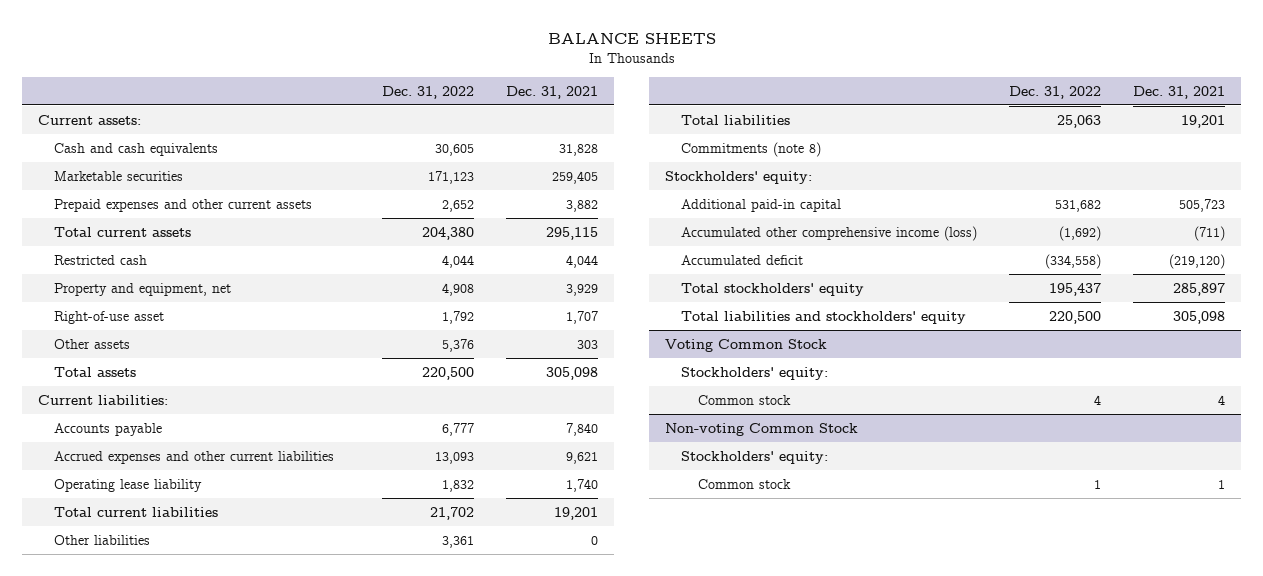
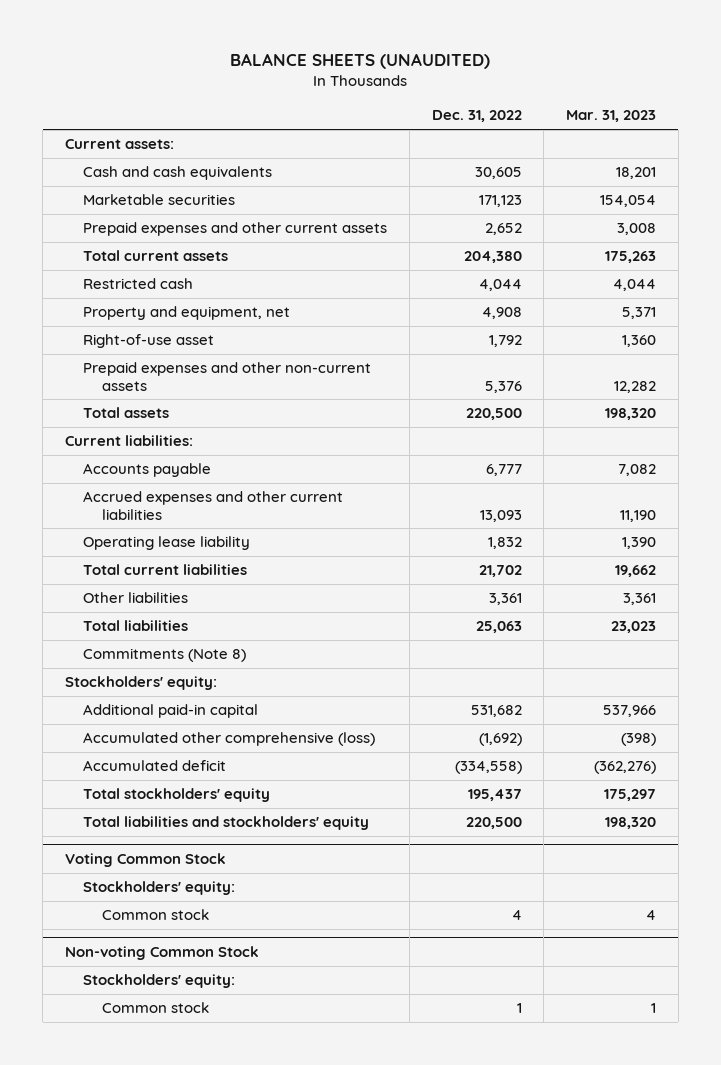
[547,33,716,45] BALANCE SHEETS -> [230,52,491,69] BALANCE SHEETS (UNAUDITED)
[506,85,599,99] Dec. 31, 2021 -> none
none -> [566,110,657,123] Mar. 31, 2023
[54,338,131,349] Other assets -> [83,362,372,391] Prepaid expenses and other non-current assets
[681,141,822,157] Commitments (note 8) -> [83,648,247,663] Commitments (Note 8)
[681,225,978,241] Accumulated other comprehensive income (loss) -> [83,732,376,747] Accumulated other comprehensive (loss)

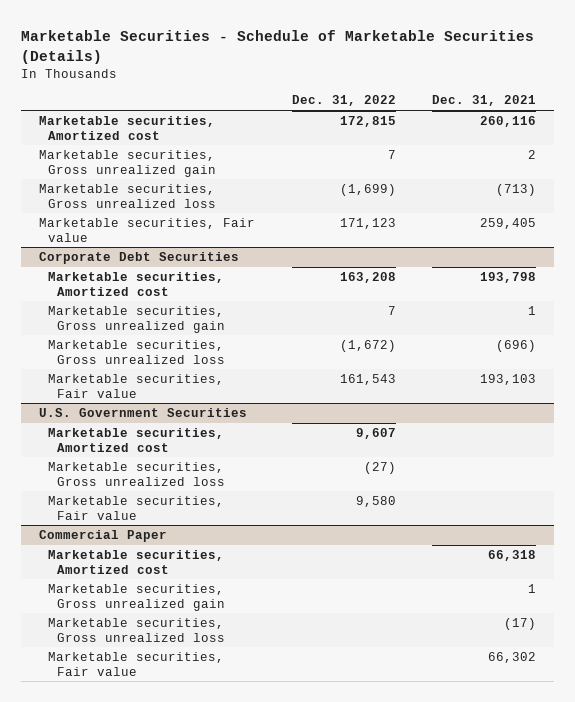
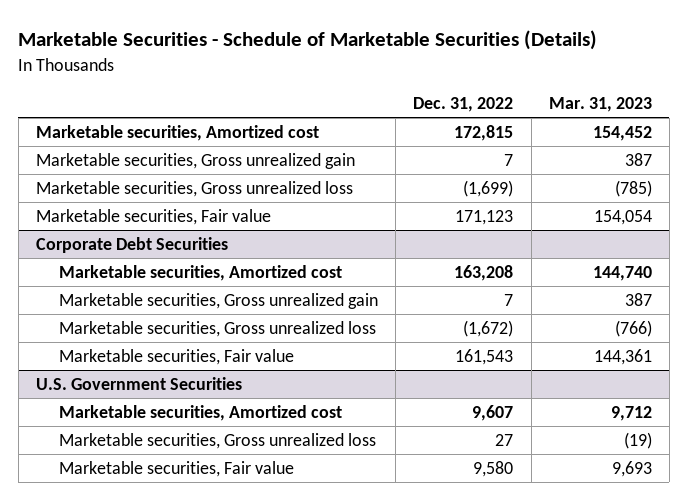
[431,95,536,107] Dec. 31, 2021 -> none
none -> [548,96,652,112] Mar. 31, 2023
[363,461,396,474] (27) -> [495,434,514,447] 27
[39,529,168,542] Commercial Paper -> none
[48,549,225,574] Marketable securities, Amortized cost -> none
[48,583,226,611] Marketable securities, Gross unrealized gain -> none
[48,617,226,642] Marketable securities, Gross unrealized loss -> none
[48,651,225,676] Marketable securities, Fair value -> none

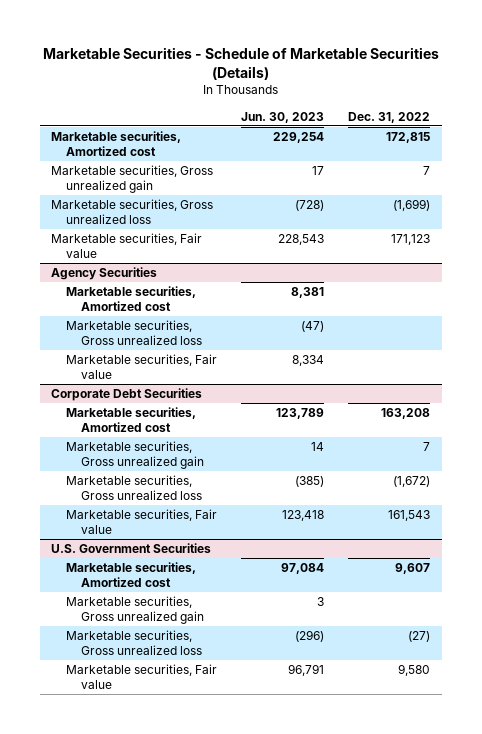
[548,96,652,112] Mar. 31, 2023 -> none
none -> [241,111,325,123] Jun. 30, 2023
none -> [51,267,158,281] Agency Securities
none -> [66,286,197,311] Marketable securities, Amortized cost
none -> [66,320,203,345] Marketable securities, Gross unrealized loss
none -> [66,354,218,379] Marketable securities, Fair value
none -> [66,596,205,624] Marketable securities, Gross unrealized gain
[495,434,514,447] 27 -> [408,631,431,643] (27)

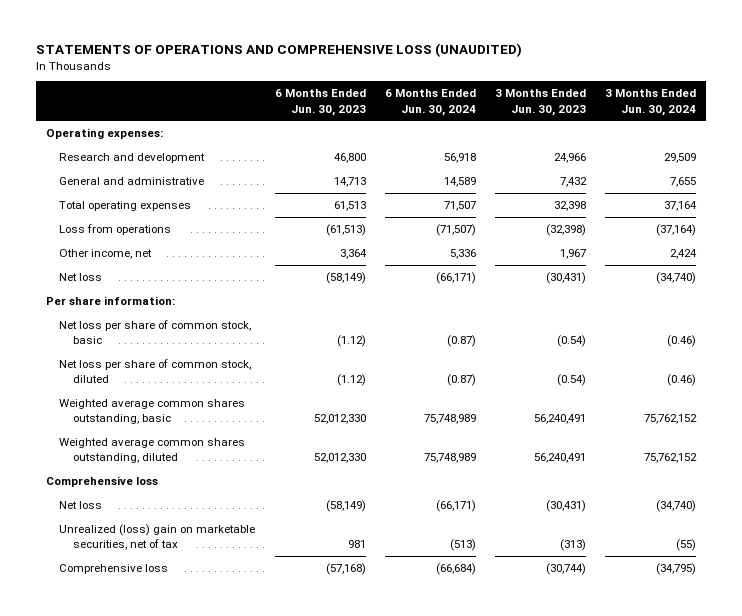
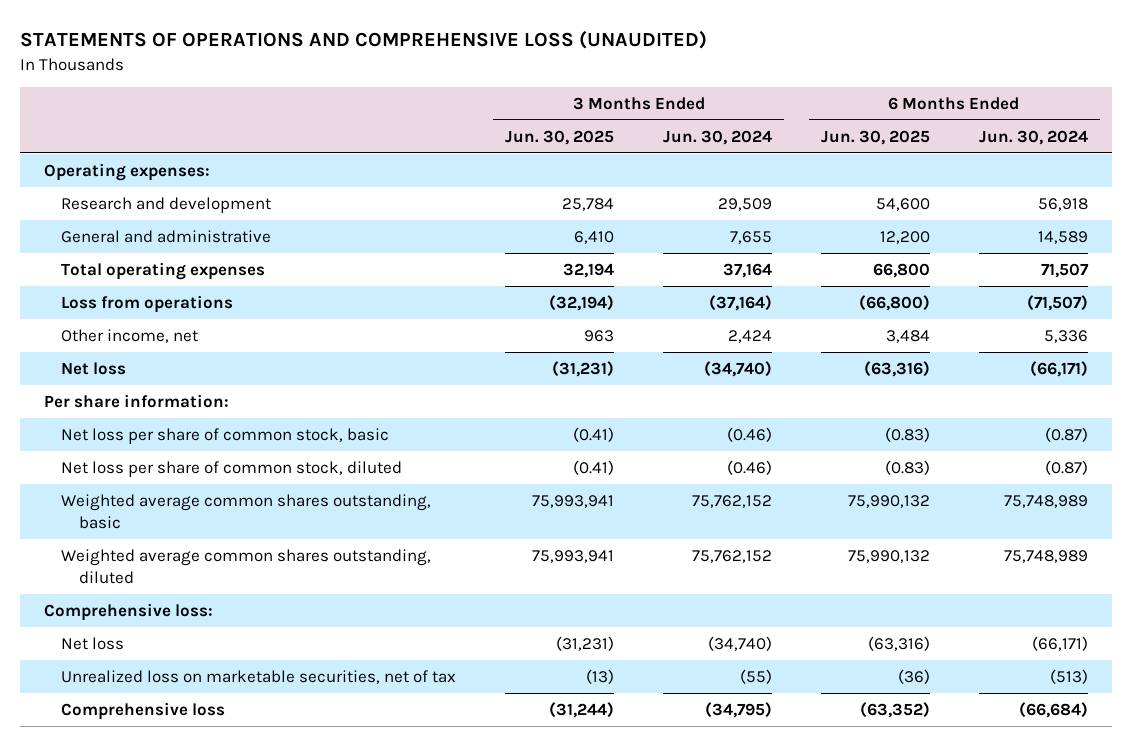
[274,89,366,116] 6 Months Ended Jun. 30, 2023 -> none
[495,89,587,116] 3 Months Ended Jun. 30, 2023 -> none
none -> [505,129,615,145] Jun. 30, 2025
none -> [820,129,930,145] Jun. 30, 2025
[45,475,158,487] Comprehensive loss -> [44,602,214,621] Comprehensive loss:
[59,523,256,551] Unrealized (loss) gain on marketable securities, net of tax -> [61,669,457,684] Unrealized loss on marketable securities, net of tax

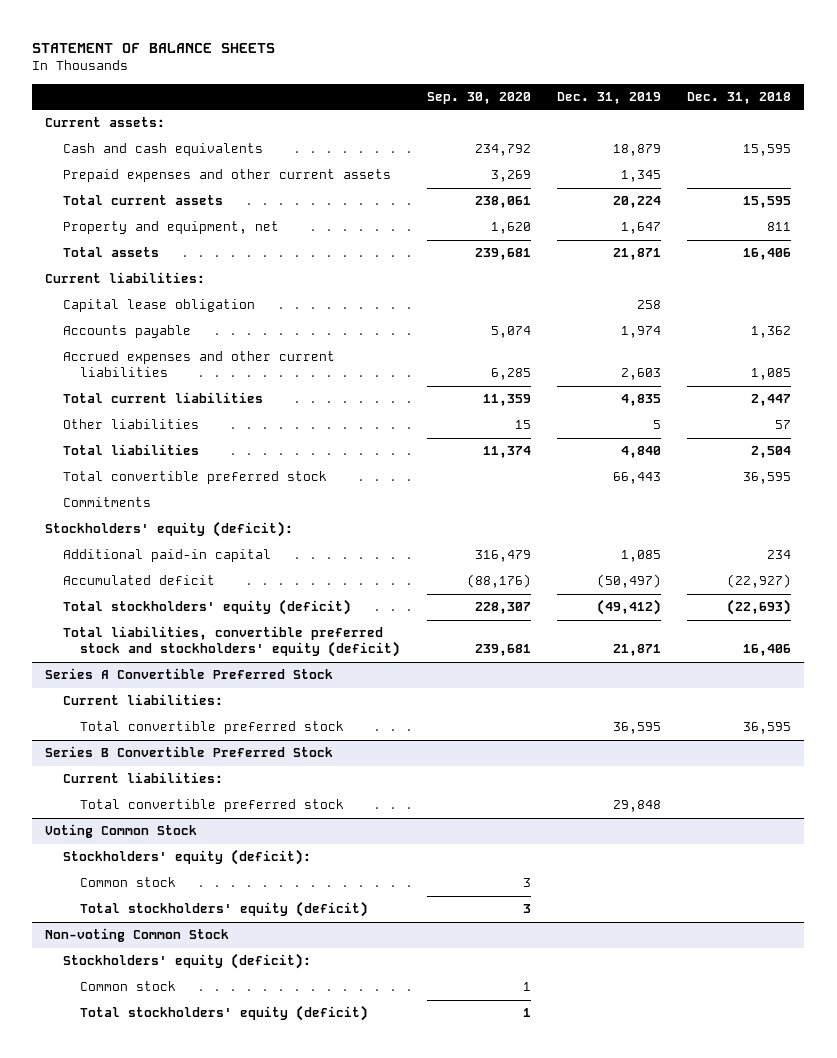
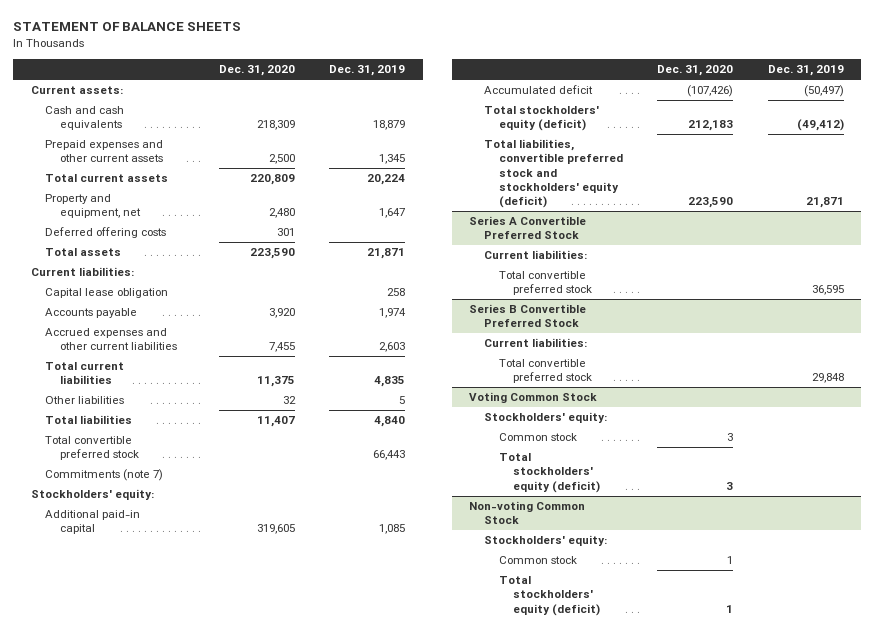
[426,92,531,105] Sep. 30, 2020 -> none
[687,92,792,105] Dec. 31, 2018 -> none
none -> [218,65,295,77] Dec. 31, 2020
none -> [45,227,167,239] Deferred offering costs
[62,497,151,508] Commitments -> [45,469,164,482] Commitments (note 7)
[45,521,294,538] Stockholders' equity (deficit): -> [30,489,154,501] Stockholders' equity:
[62,849,311,866] Stockholders' equity (deficit): -> [483,412,607,424] Stockholders' equity:
[62,953,311,970] Stockholders' equity (deficit): -> [483,535,607,547] Stockholders' equity:

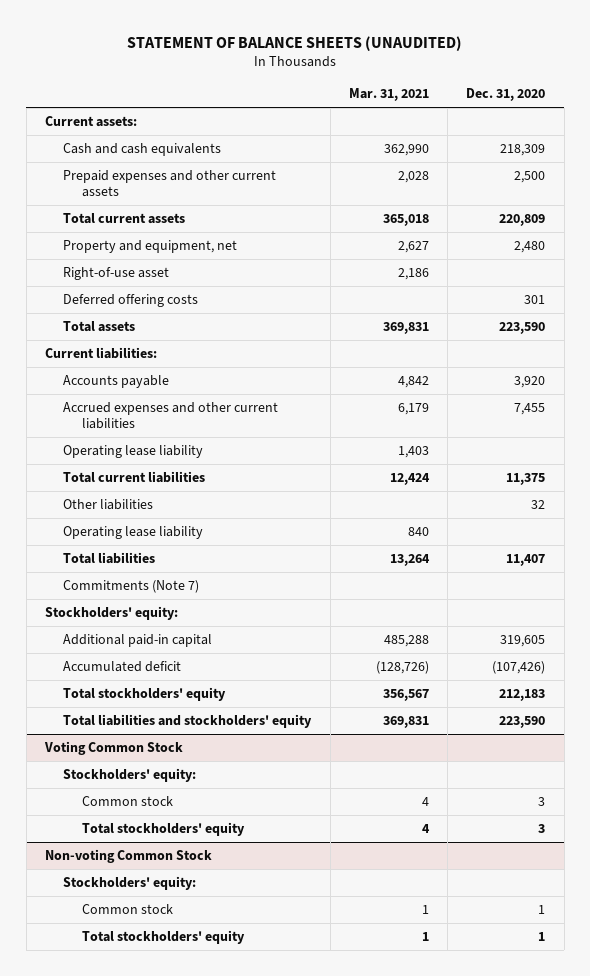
[13,22,242,32] STATEMENT OF BALANCE SHEETS -> [127,35,463,51] STATEMENT OF BALANCE SHEETS (UNAUDITED)
[329,65,406,77] Dec. 31, 2019 -> none
none -> [348,88,429,102] Mar. 31, 2021
none -> [63,267,170,281] Right-of-use asset
[45,288,169,299] Capital lease obligation -> none
none -> [63,445,204,459] Operating lease liability
none -> [63,526,204,540] Operating lease liability
[45,436,139,461] Total convertible preferred stock -> none
[45,469,164,482] Commitments (note 7) -> [63,580,200,594] Commitments (Note 7)
[469,216,587,240] Series A Convertible Preferred Stock -> none
[483,250,587,260] Current liabilities: -> none
[498,271,593,296] Total convertible preferred stock -> none
[469,304,587,328] Series B Convertible Preferred Stock -> none
[483,338,587,348] Current liabilities: -> none
[498,359,593,384] Total convertible preferred stock -> none
[483,106,599,132] Total stockholders' equity (deficit) -> [63,687,227,702] Total stockholders' equity
[483,139,623,208] Total liabilities, convertible preferred stock and stockholders' equity (deficit) -> [63,714,313,729] Total liabilities and stockholders' equity
[498,453,601,493] Total stockholders' equity (deficit) -> [81,822,245,837] Total stockholders' equity
[498,576,601,616] Total stockholders' equity (deficit) -> [81,930,245,945] Total stockholders' equity

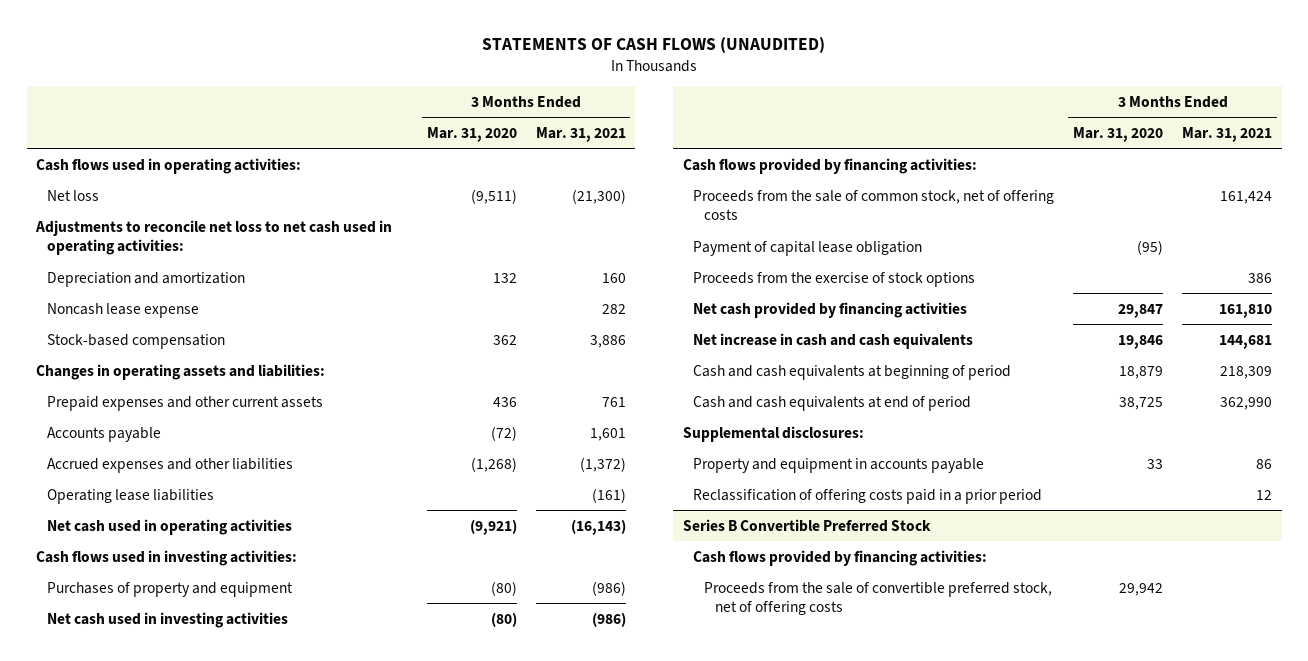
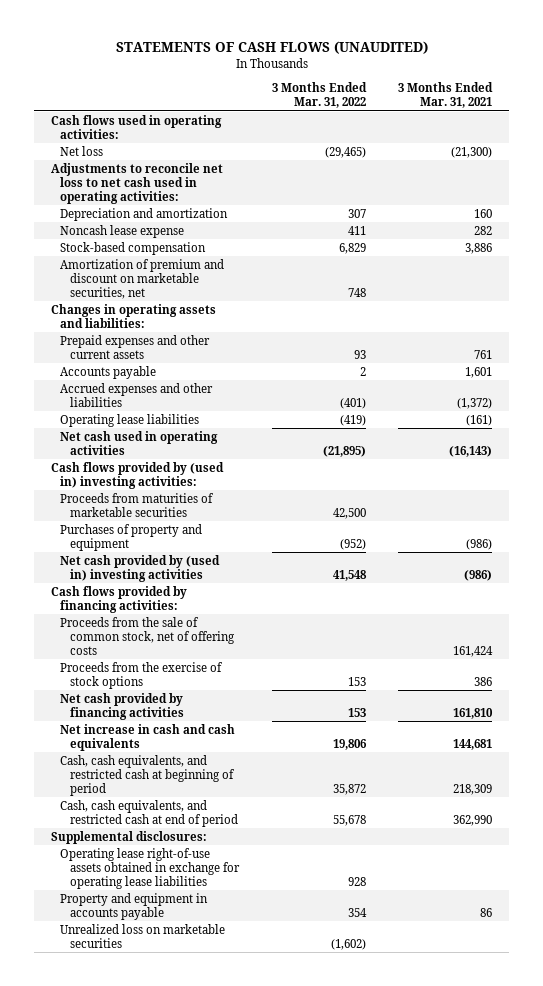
[426,126,517,142] Mar. 31, 2020 -> none
none -> [271,82,367,109] 3 Months Ended Mar. 31, 2022
none -> [60,258,225,300] Amortization of premium and discount on marketable securities, net
[36,549,298,566] Cash flows used in investing activities: -> [50,461,224,489] Cash flows provided by (used in) investing activities:
none -> [60,492,215,517] Proceeds from maturities of marketable securities
[46,611,288,628] Net cash used in investing activities -> [60,554,221,582] Net cash provided by (used in) investing activities
[693,240,923,256] Payment of capital lease obligation -> none
[693,364,1012,380] Cash and cash equivalents at beginning of period -> [60,754,236,797] Cash, cash equivalents, and restricted cash at beginning of period
[693,395,972,411] Cash and cash equivalents at end of period -> [60,799,239,827] Cash, cash equivalents, and restricted cash at end of period
none -> [60,847,241,890] Operating lease right-of-use assets obtained in exchange for operating lease liabilities
[693,488,1043,504] Reclassification of offering costs paid in a prior period -> none
[682,518,931,532] Series B Convertible Preferred Stock -> none
[693,549,988,566] Cash flows provided by financing activities: -> none
[703,581,1052,616] Proceeds from the sale of convertible preferred stock, net of offering costs -> none
none -> [60,923,226,948] Unrealized loss on marketable securities

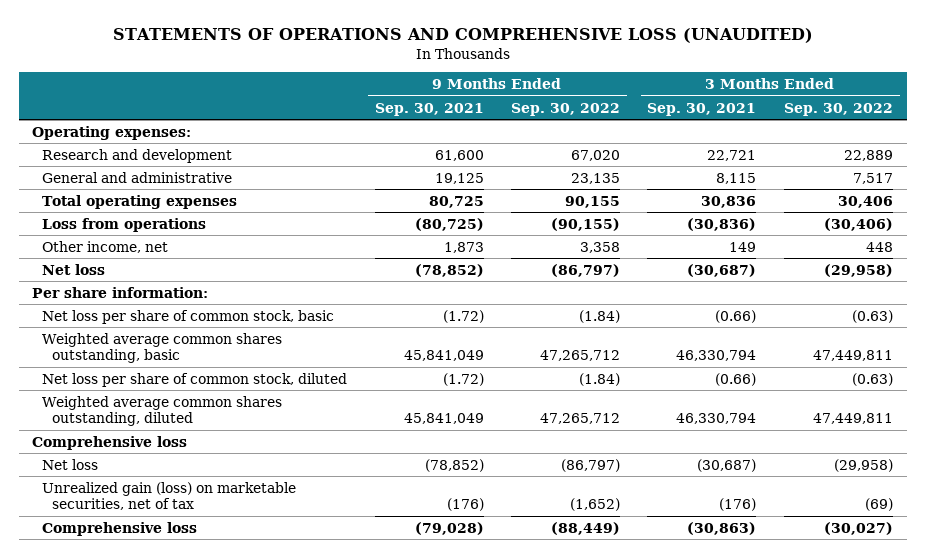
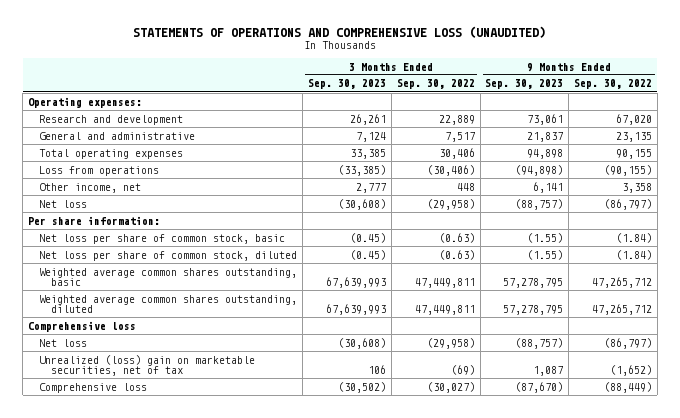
[374,102,484,116] Sep. 30, 2021 -> none
[647,102,757,116] Sep. 30, 2021 -> none
none -> [308,79,387,90] Sep. 30, 2023
none -> [485,79,564,90] Sep. 30, 2023
[42,332,283,364] Weighted average common shares outstanding, basic -> [39,267,298,287] Weighted average common shares outstanding, basic
[42,481,297,511] Unrealized gain (loss) on marketable securities, net of tax -> [39,354,256,377] Unrealized (loss) gain on marketable securities, net of tax

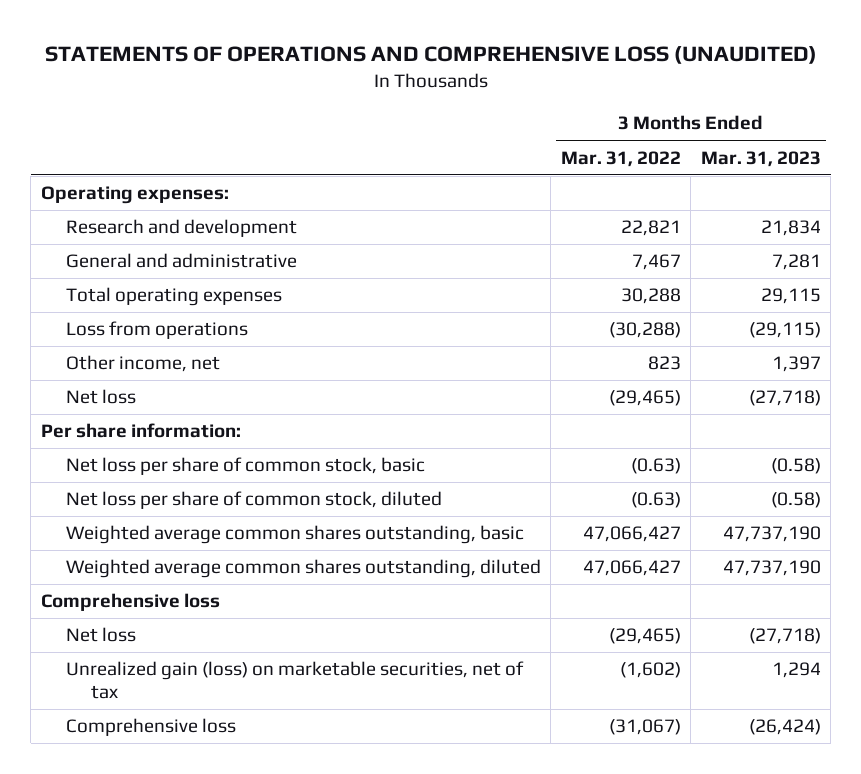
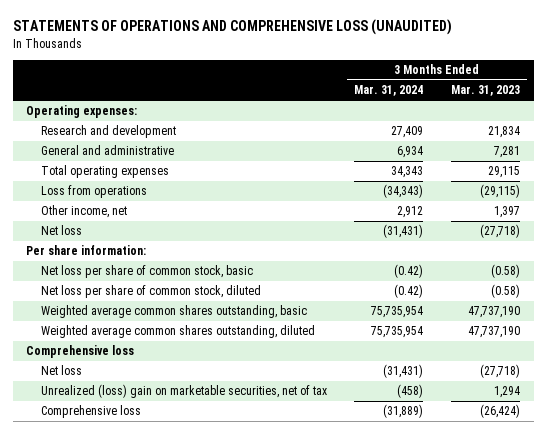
[560,150,681,167] Mar. 31, 2022 -> none
none -> [354,85,424,97] Mar. 31, 2024
[65,661,524,700] Unrealized gain (loss) on marketable securities, net of tax -> [40,384,327,399] Unrealized (loss) gain on marketable securities, net of tax

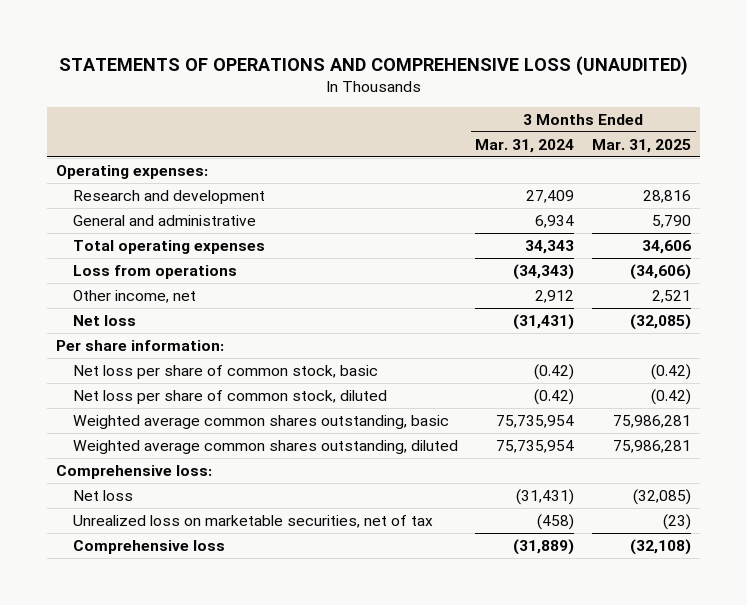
[450,85,520,97] Mar. 31, 2023 -> none
none -> [592,138,692,153] Mar. 31, 2025
[26,345,135,359] Comprehensive loss -> [55,464,212,479] Comprehensive loss:
[40,384,327,399] Unrealized (loss) gain on marketable securities, net of tax -> [72,514,433,528] Unrealized loss on marketable securities, net of tax

